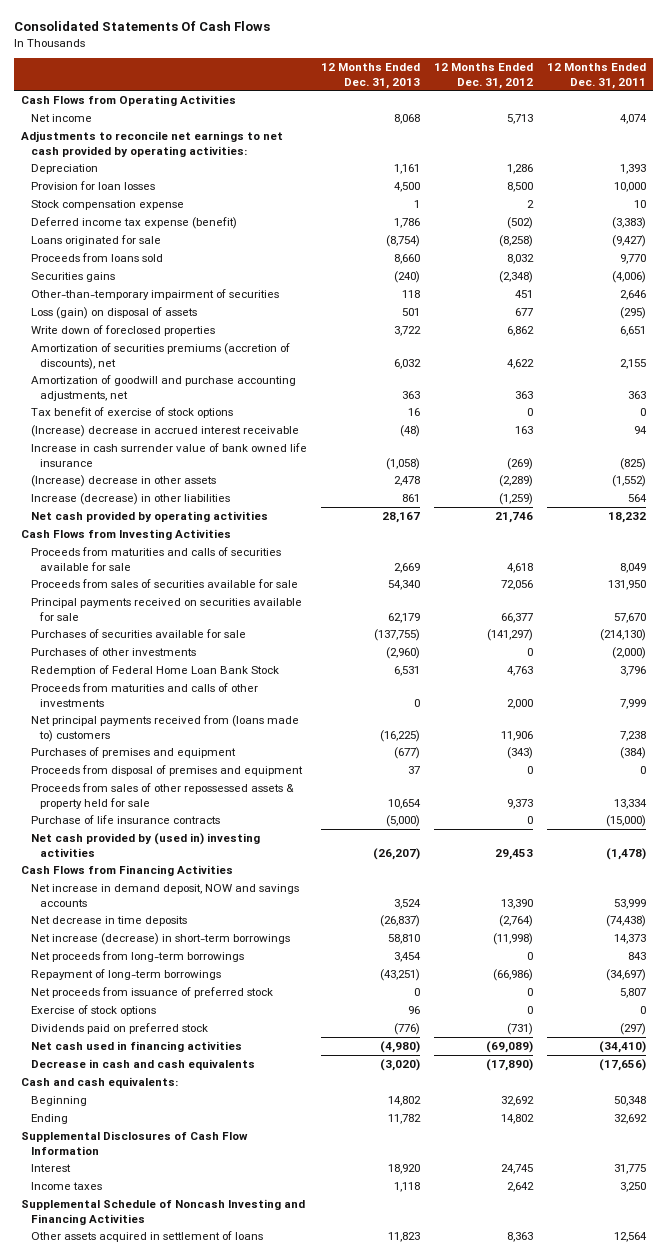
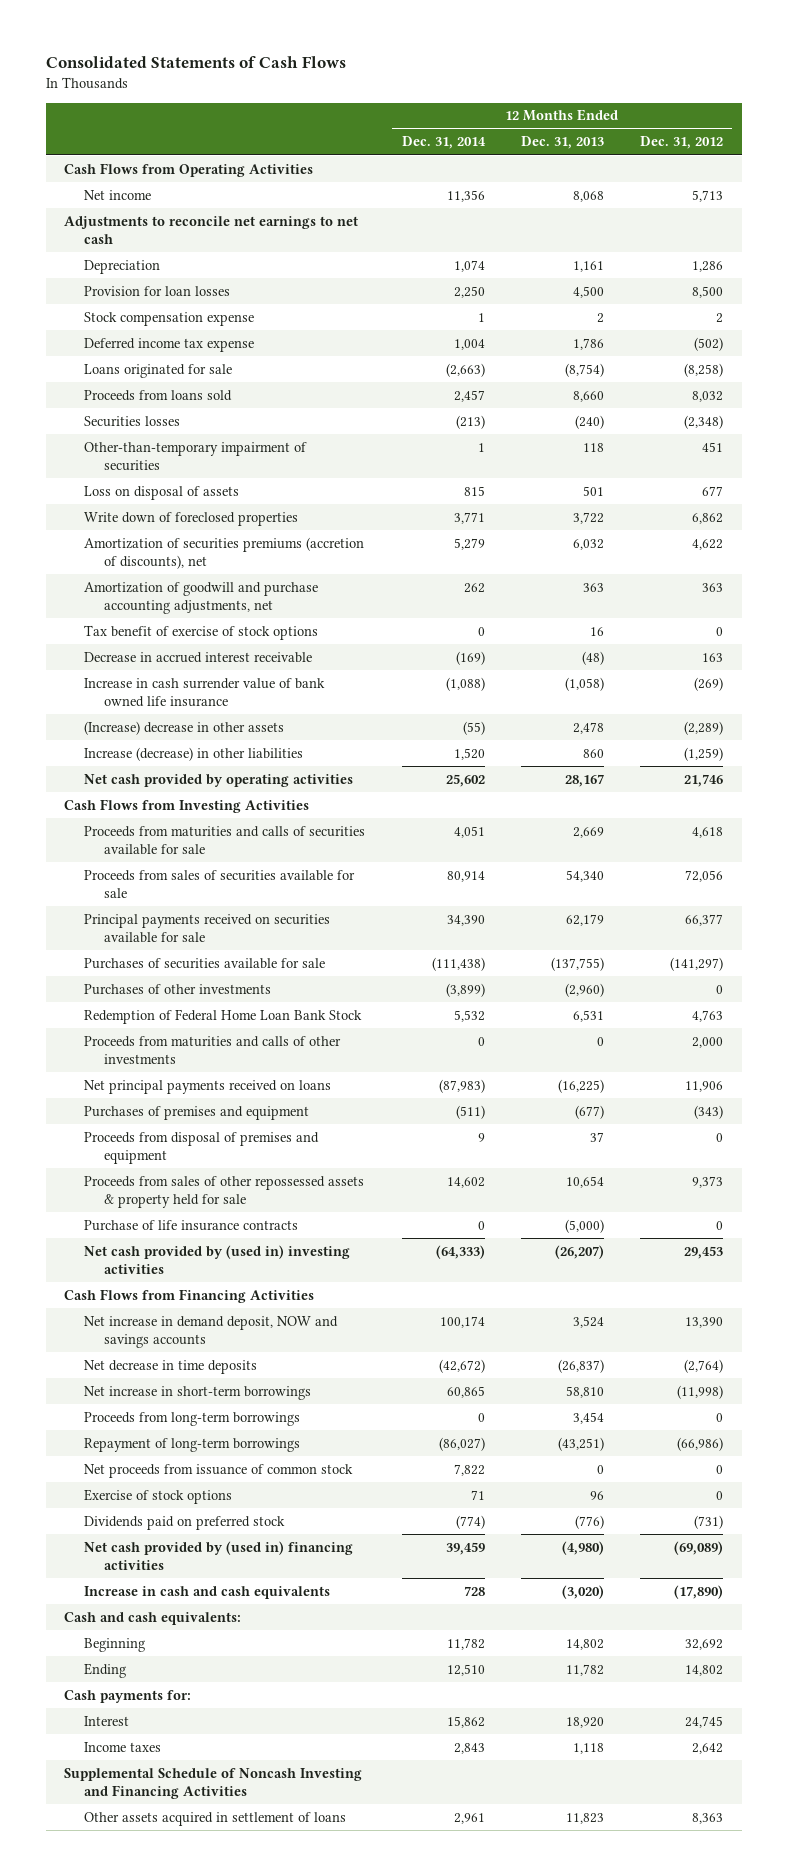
[13,21,270,32] Consolidated Statements Of Cash Flows -> [45,56,346,69] Consolidated Statements of Cash Flows
[547,62,647,89] 12 Months Ended Dec. 31, 2011 -> none
none -> [401,136,486,150] Dec. 31, 2014
[20,130,283,157] Adjustments to reconcile net earnings to net cash provided by operating activities: -> [63,215,358,244] Adjustments to reconcile net earnings to net cash
[413,199,420,208] 1 -> [596,312,604,323] 2
[30,216,237,229] Deferred income tax expense (benefit) -> [84,337,255,352] Deferred income tax expense
[30,271,115,282] Securities gains -> [84,415,181,427] Securities losses
[30,306,197,319] Loss (gain) on disposal of assets -> [84,485,240,500] Loss on disposal of assets
[30,424,299,437] (Increase) decrease in accrued interest receivable -> [84,651,313,663] Decrease in accrued interest receivable
[401,493,420,502] 861 -> [582,748,604,758] 860
[30,714,299,742] Net principal payments received from (loans made to) customers -> [84,1079,332,1094] Net principal payments received on loans
[30,932,290,945] Net increase (decrease) in short-term borrowings -> [84,1385,312,1400] Net increase in short-term borrowings
[30,950,244,962] Net proceeds from long-term borrowings -> [84,1411,301,1426] Proceeds from long-term borrowings
[30,986,273,998] Net proceeds from issuance of preferred stock -> [84,1463,354,1478] Net proceeds from issuance of common stock
[30,1040,242,1052] Net cash used in financing activities -> [84,1540,354,1570] Net cash provided by (used in) financing activities
[30,1058,255,1070] Decrease in cash and cash equivalents -> [84,1585,331,1599] Increase in cash and cash equivalents
[20,1130,248,1155] Supplemental Disclosures of Cash Flow Information -> none
none -> [63,1689,191,1703] Cash payments for:

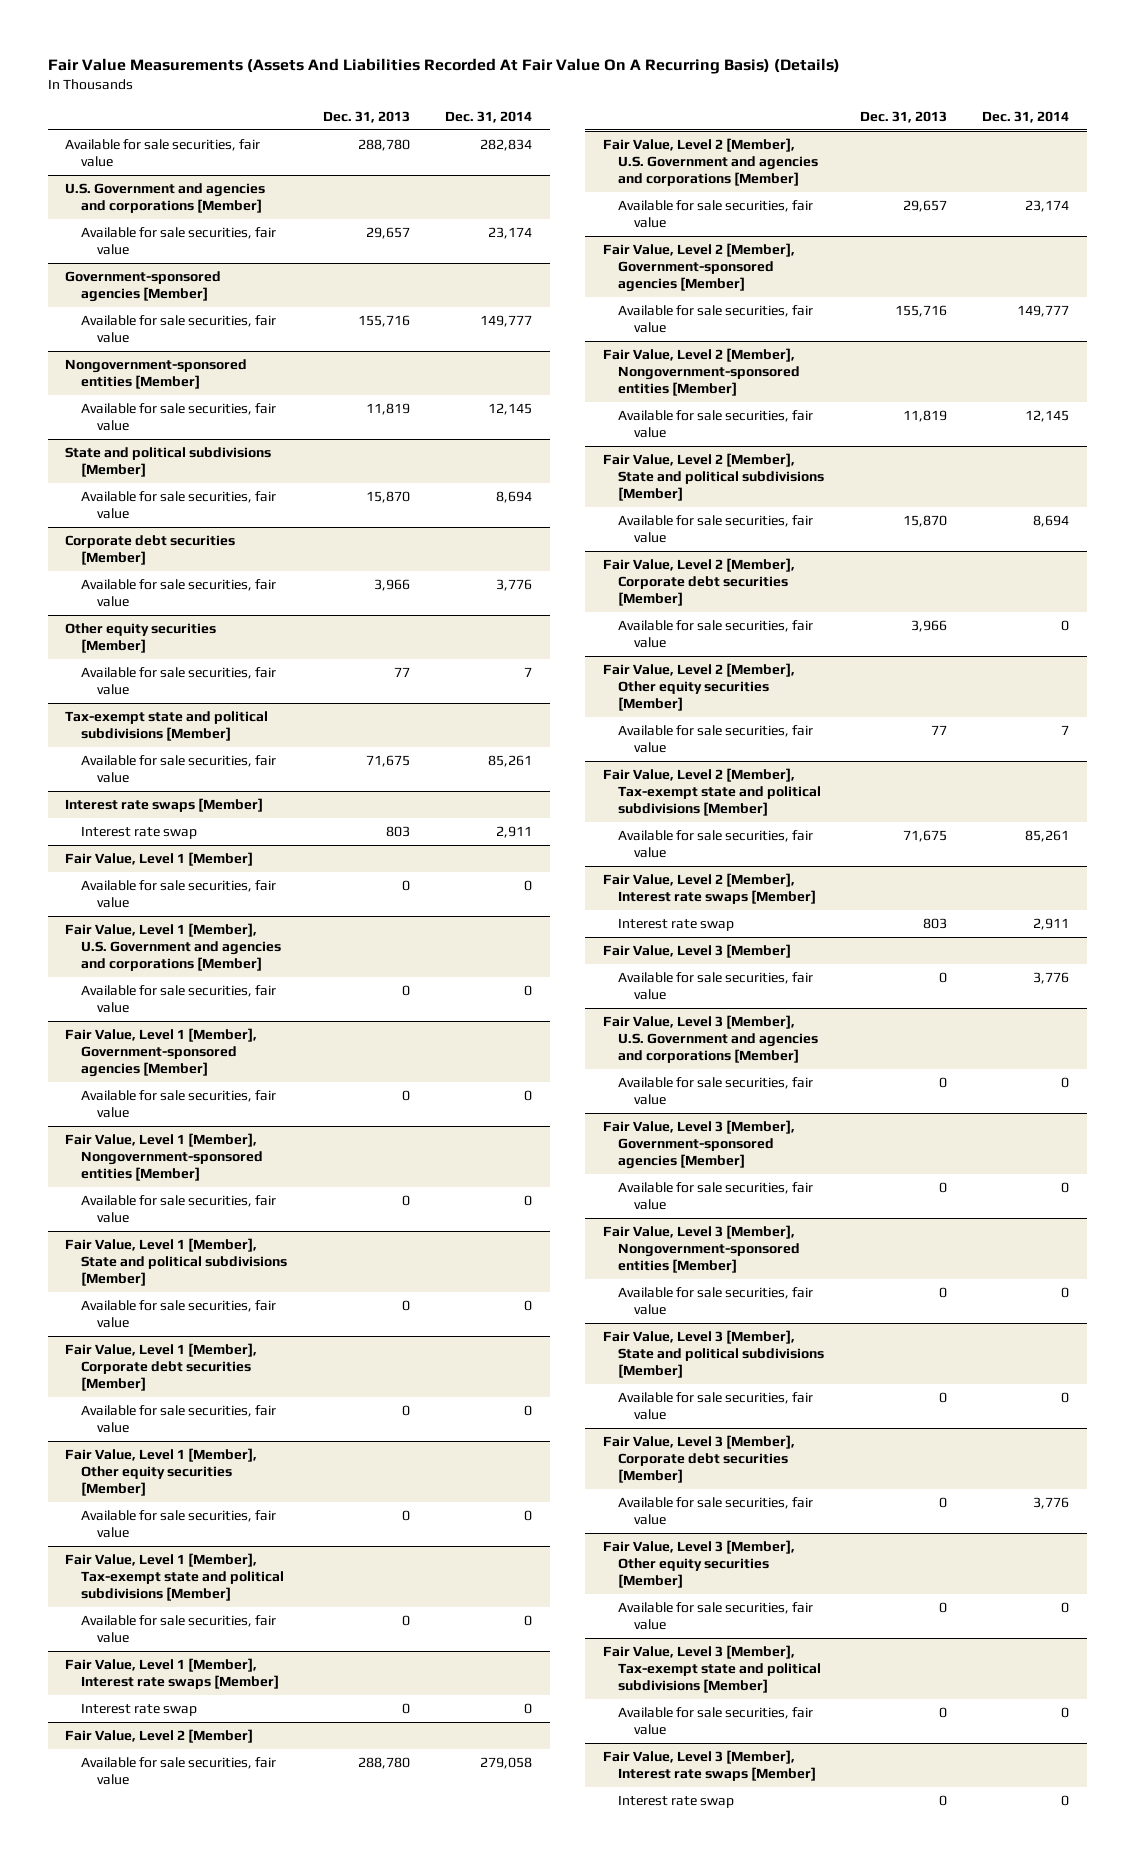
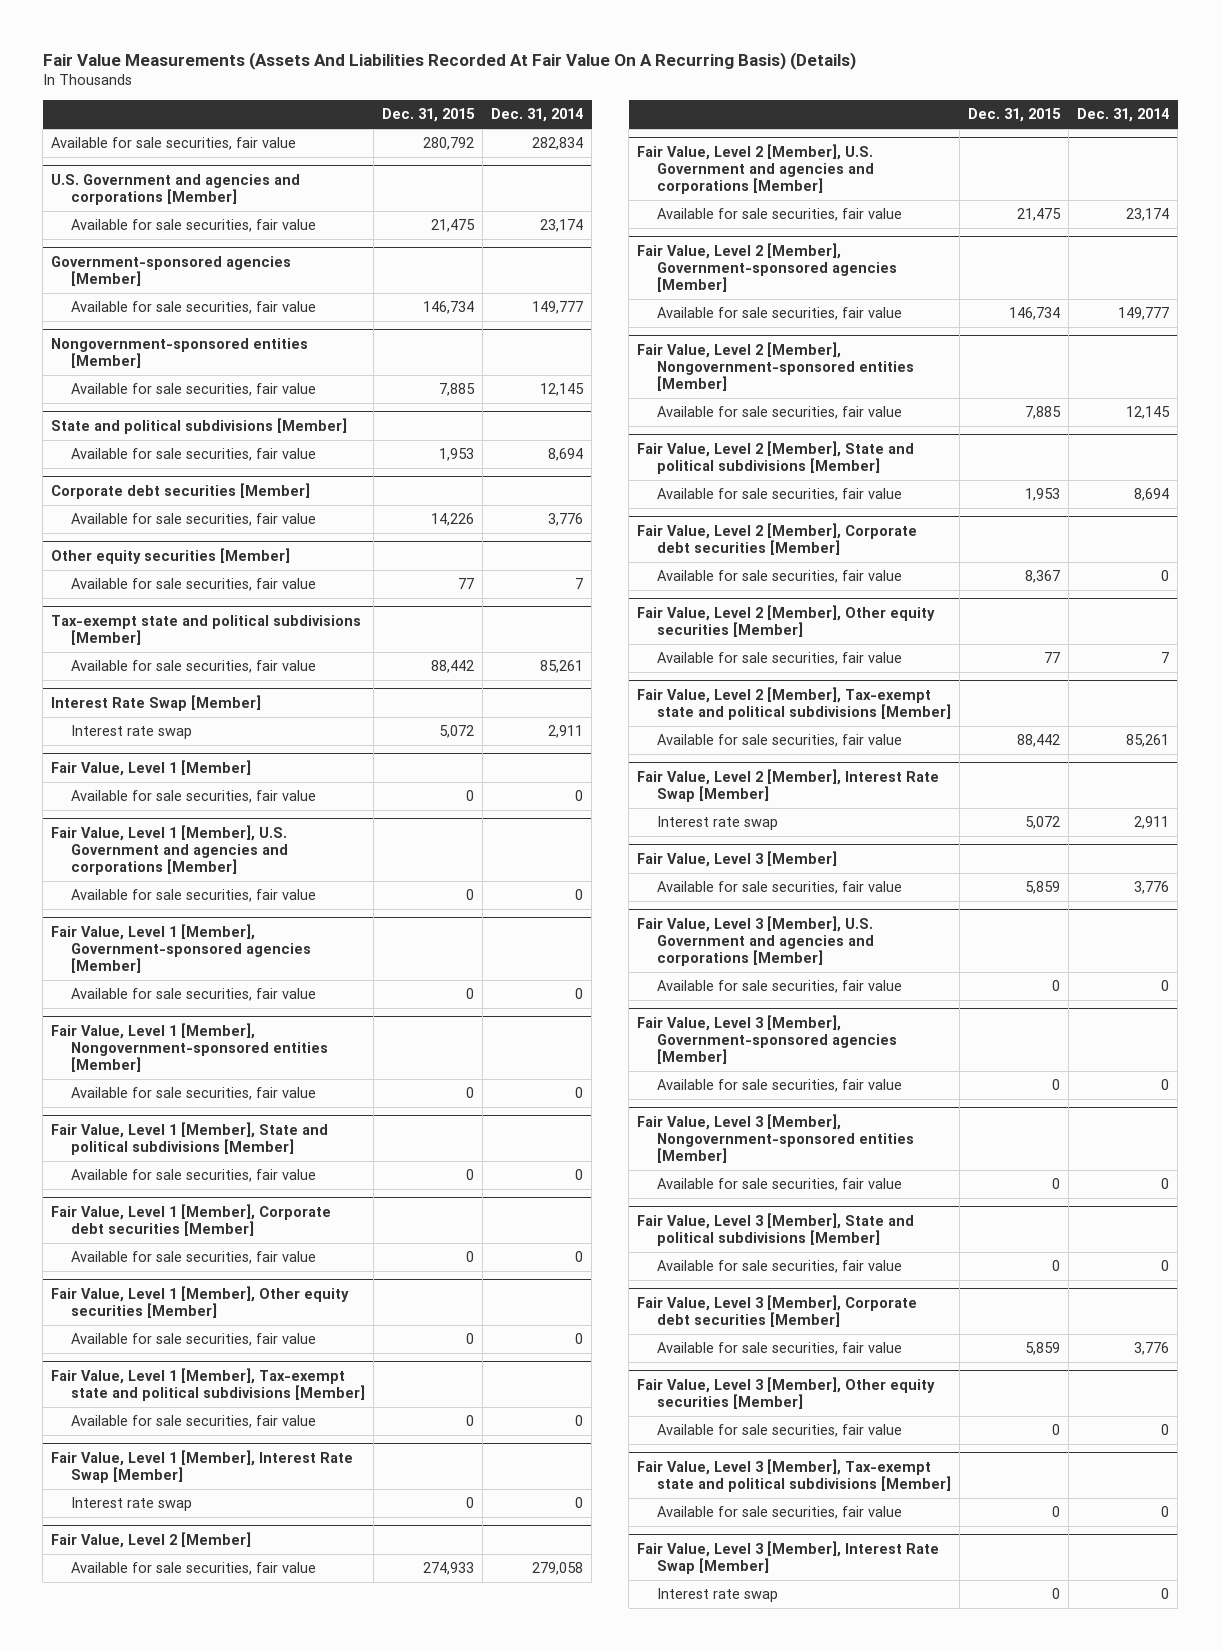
[322,110,410,123] Dec. 31, 2013 -> none
none -> [382,108,476,123] Dec. 31, 2015
[65,798,264,813] Interest rate swaps [Member] -> [51,694,262,711] Interest Rate Swap [Member]
[65,1658,280,1690] Fair Value, Level 1 [Member], Interest rate swaps [Member] -> [51,1449,354,1483] Fair Value, Level 1 [Member], Interest Rate Swap [Member]
[602,873,817,905] Fair Value, Level 2 [Member], Interest rate swaps [Member] -> [637,768,940,802] Fair Value, Level 2 [Member], Interest Rate Swap [Member]
[602,1750,817,1782] Fair Value, Level 3 [Member], Interest rate swaps [Member] -> [637,1540,940,1574] Fair Value, Level 3 [Member], Interest Rate Swap [Member]

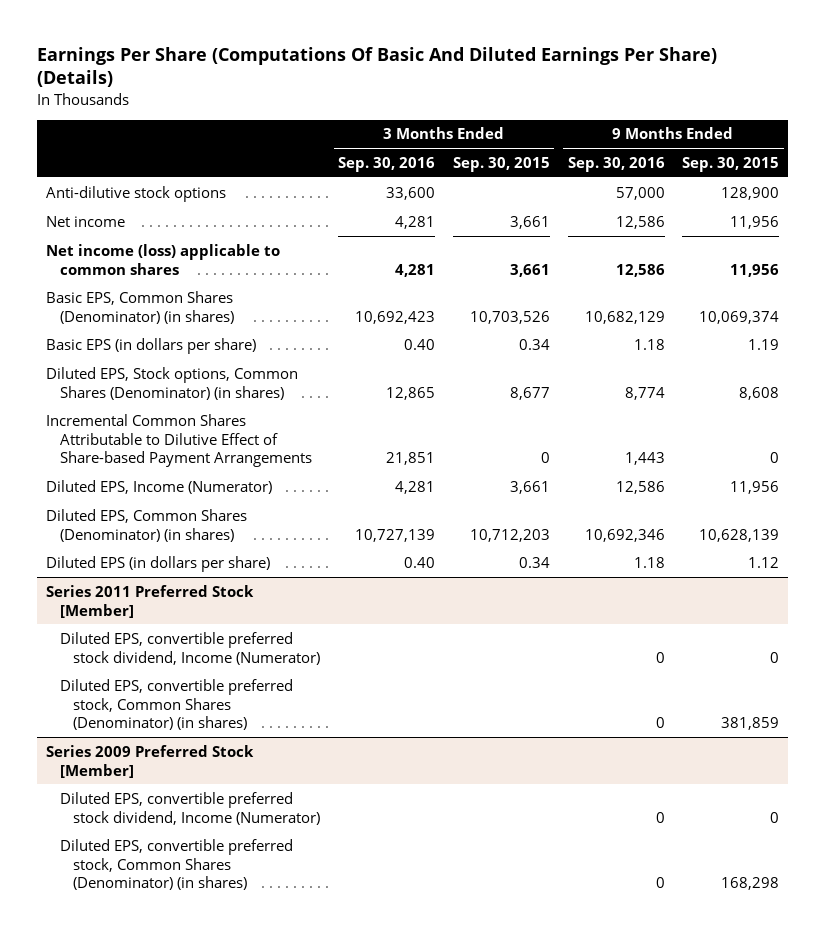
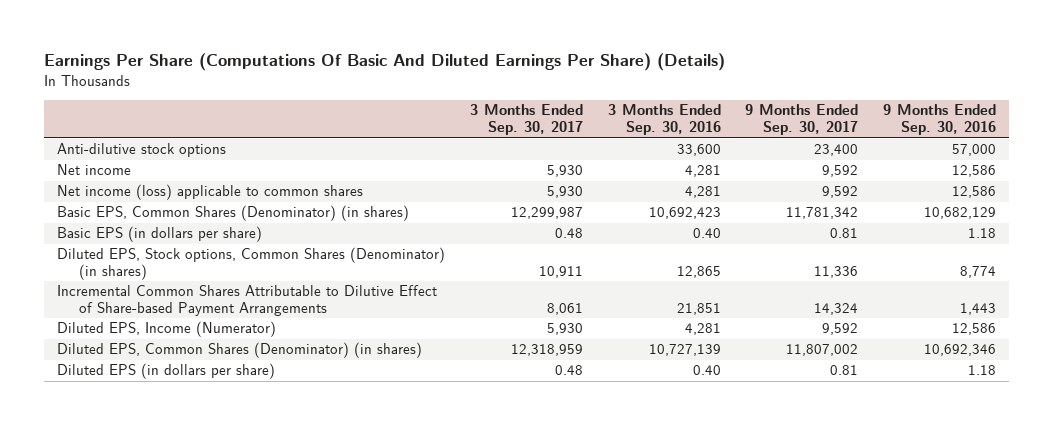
[452,157,550,173] Sep. 30, 2015 -> none
[682,157,780,173] Sep. 30, 2015 -> none
none -> [469,104,583,136] 3 Months Ended Sep. 30, 2017
none -> [745,104,859,136] 9 Months Ended Sep. 30, 2017
[45,584,254,618] Series 2011 Preferred Stock [Member] -> none
[59,631,321,665] Diluted EPS, convertible preferred stock dividend, Income (Numerator) -> none
[59,678,293,731] Diluted EPS, convertible preferred stock, Common Shares (Denominator) (in shares) -> none
[45,744,254,778] Series 2009 Preferred Stock [Member] -> none
[59,791,321,825] Diluted EPS, convertible preferred stock dividend, Income (Numerator) -> none
[59,838,293,891] Diluted EPS, convertible preferred stock, Common Shares (Denominator) (in shares) -> none

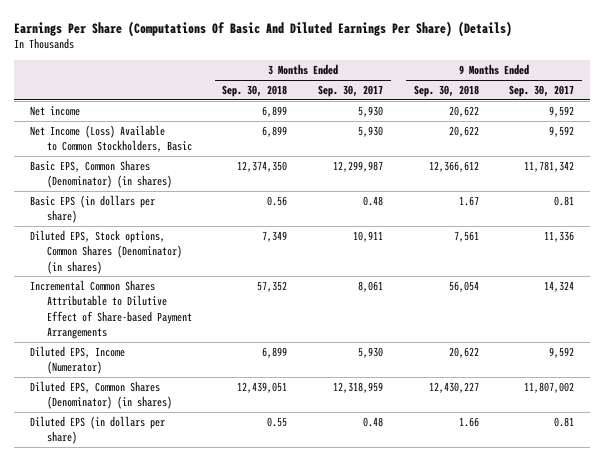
[607,104,721,136] 3 Months Ended Sep. 30, 2016 -> none
[883,104,997,136] 9 Months Ended Sep. 30, 2016 -> none
none -> [222,85,288,98] Sep. 30, 2018
none -> [413,85,479,98] Sep. 30, 2018
[56,143,226,158] Anti-dilutive stock options -> none
[56,184,363,201] Net income (loss) applicable to common shares -> [29,125,192,153] Net Income (Loss) Available to Common Stockholders, Basic

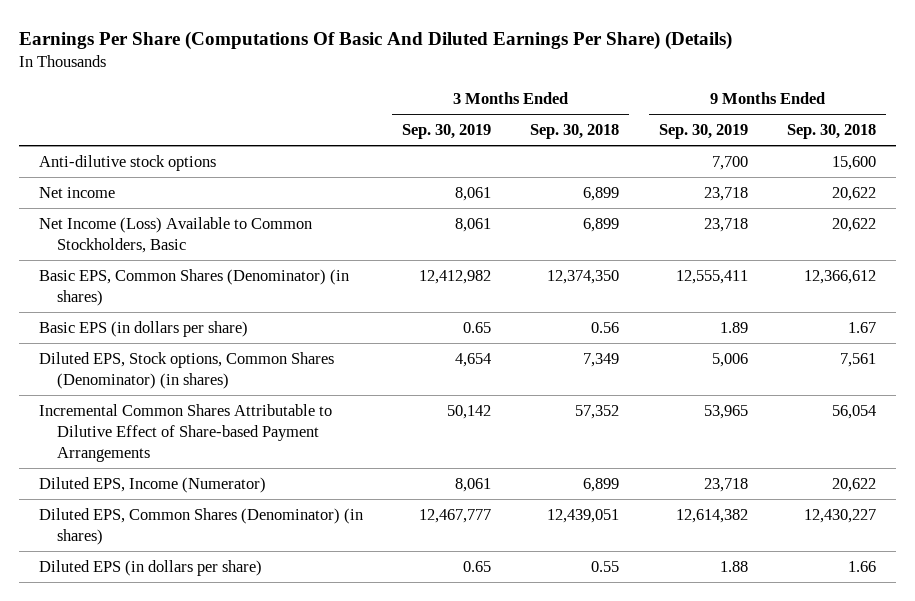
[318,85,384,98] Sep. 30, 2017 -> none
[509,85,575,98] Sep. 30, 2017 -> none
none -> [401,124,491,140] Sep. 30, 2019
none -> [658,124,748,140] Sep. 30, 2019
none -> [38,154,216,171] Anti-dilutive stock options

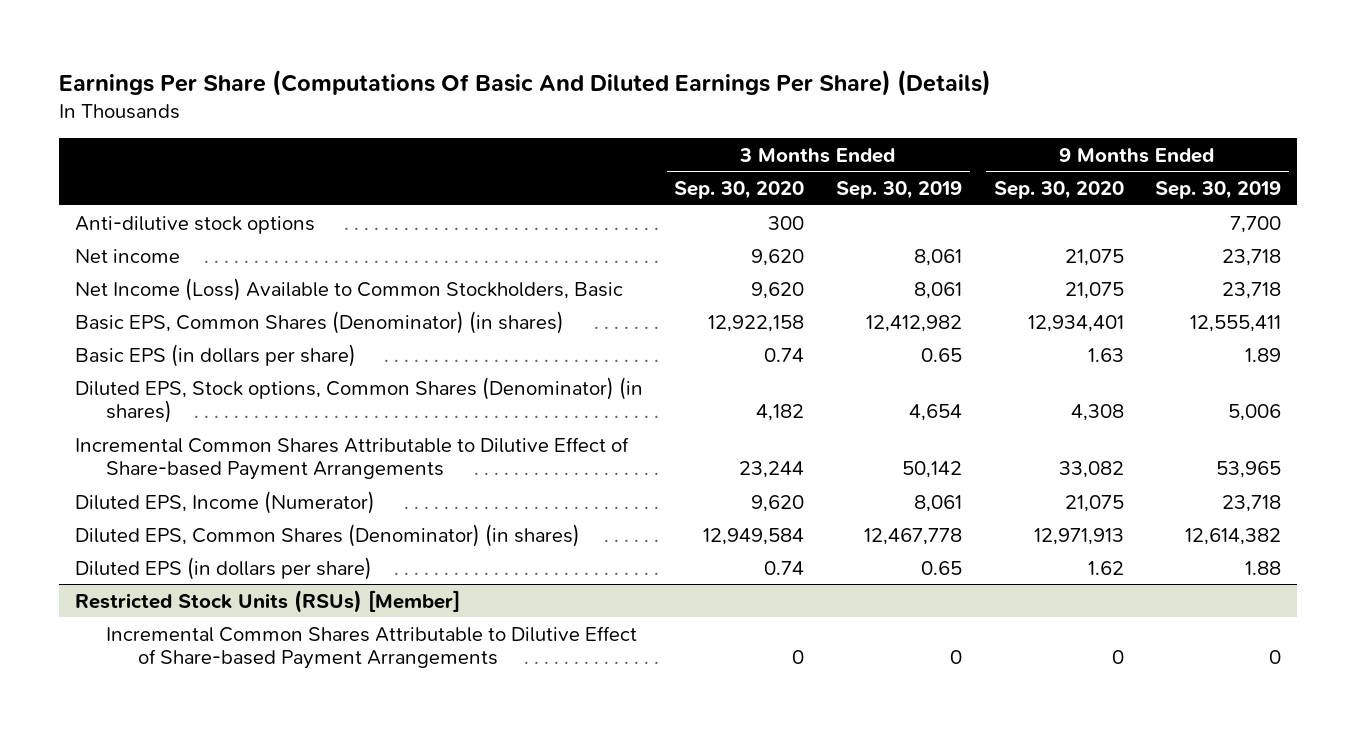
[530,124,620,140] Sep. 30, 2018 -> none
[787,124,877,140] Sep. 30, 2018 -> none
none -> [674,181,805,200] Sep. 30, 2020
none -> [993,181,1124,200] Sep. 30, 2020
[418,508,491,523] 12,467,777 -> [864,527,963,545] 12,467,778
none -> [74,589,460,613] Restricted Stock Units (RSUs) [Member]
none -> [106,625,638,670] Incremental Common Shares Attributable to Dilutive Effect of Share-based Payment Arrangements

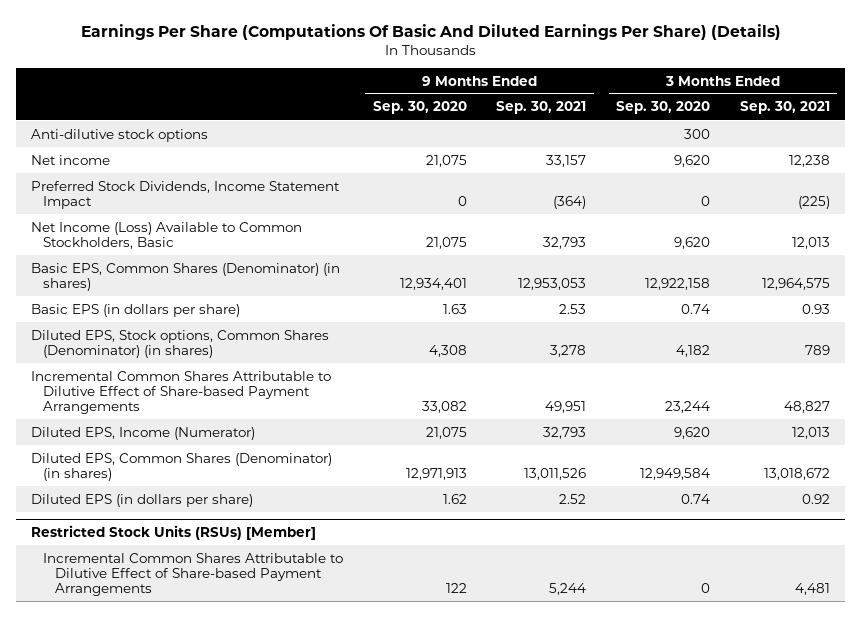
[836,181,963,200] Sep. 30, 2019 -> none
[1155,181,1282,200] Sep. 30, 2019 -> none
none -> [496,101,587,115] Sep. 30, 2021
none -> [740,101,831,115] Sep. 30, 2021
none -> [31,180,341,209] Preferred Stock Dividends, Income Statement Impact
[1111,650,1124,665] 0 -> [445,583,467,594] 122

